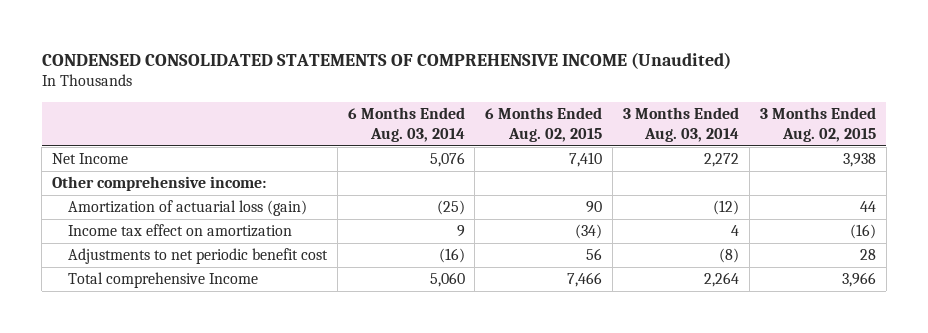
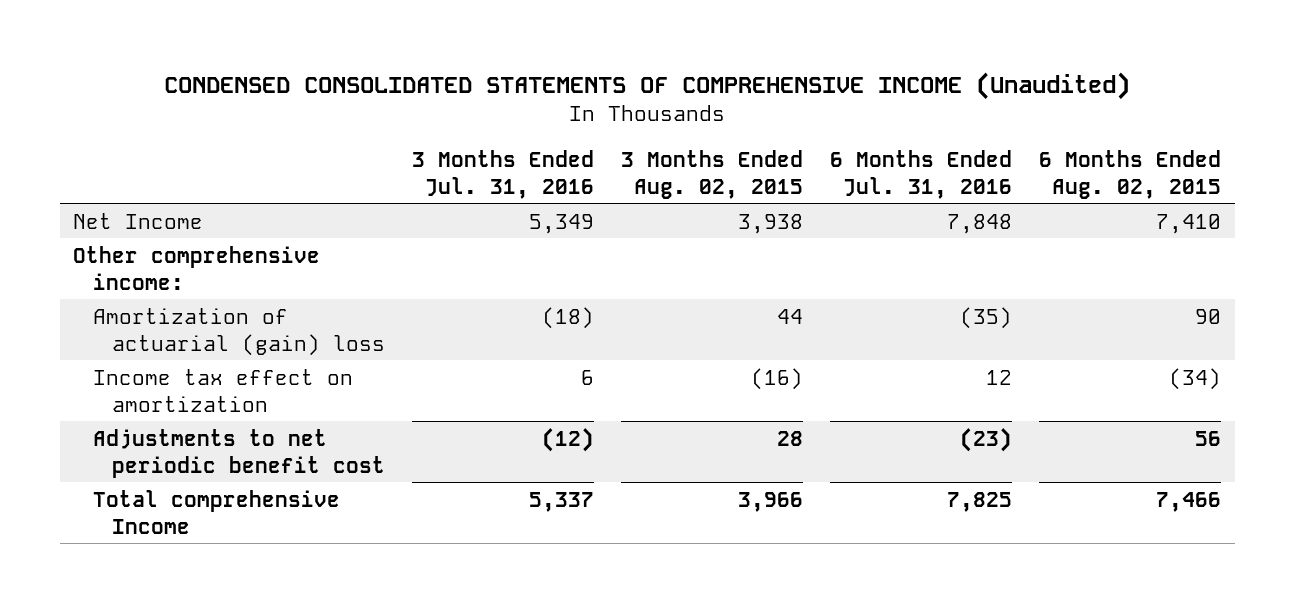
[347,107,465,143] 6 Months Ended Aug. 03, 2014 -> none
[623,107,740,143] 3 Months Ended Aug. 03, 2014 -> none
none -> [412,149,595,199] 3 Months Ended Jul. 31, 2016
none -> [830,149,1013,199] 6 Months Ended Jul. 31, 2016
[67,200,307,217] Amortization of actuarial loss (gain) -> [92,307,386,356] Amortization of actuarial (gain) loss

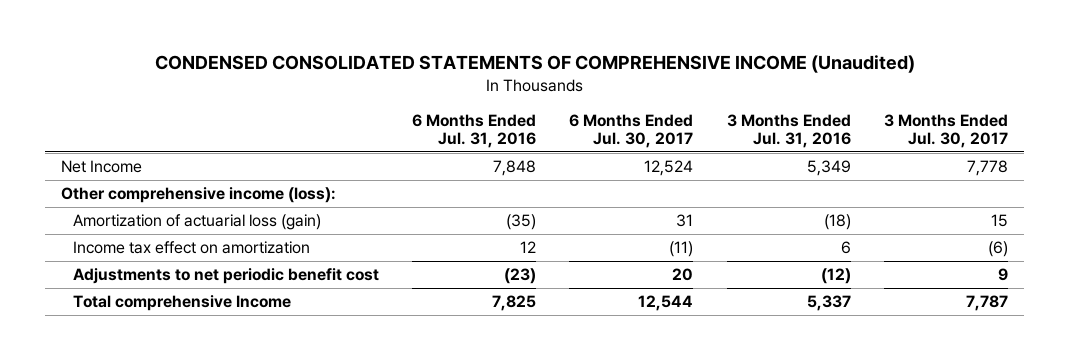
[621,149,804,199] 3 Months Ended Aug. 02, 2015 -> none
[1039,149,1222,199] 6 Months Ended Aug. 02, 2015 -> none
none -> [569,113,694,149] 6 Months Ended Jul. 30, 2017
none -> [883,113,1008,149] 3 Months Ended Jul. 30, 2017
[73,245,321,290] Other comprehensive income: -> [61,187,337,204] Other comprehensive income (loss):
[92,307,386,356] Amortization of actuarial (gain) loss -> [72,214,321,231] Amortization of actuarial loss (gain)

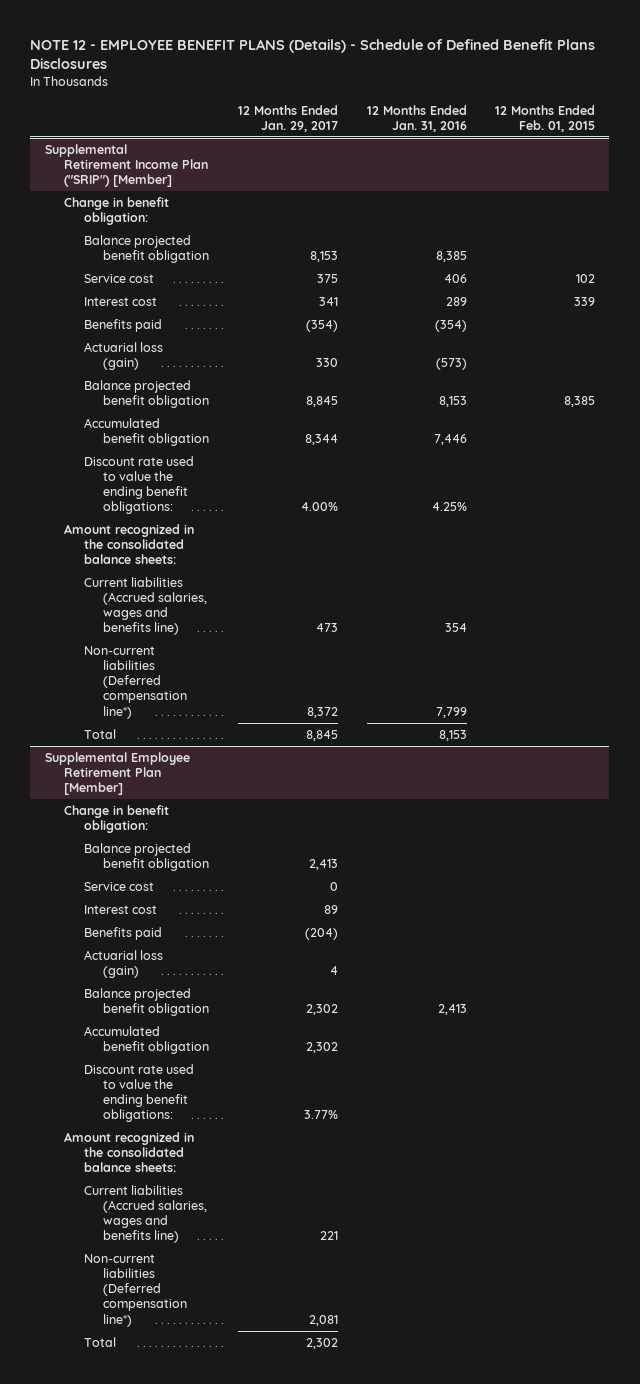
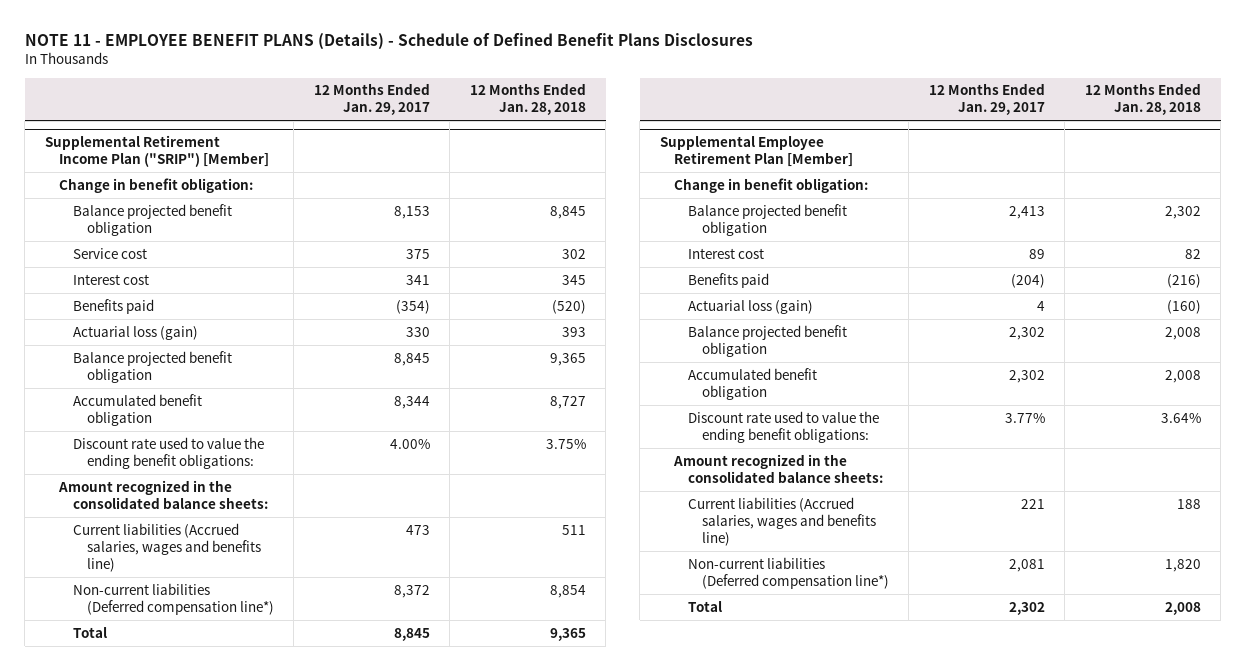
[30,38,596,70] NOTE 12 - EMPLOYEE BENEFIT PLANS (Details) - Schedule of Defined Benefit Plans Disclosures -> [24,32,753,50] NOTE 11 - EMPLOYEE BENEFIT PLANS (Details) - Schedule of Defined Benefit Plans Disclosures
[366,104,467,132] 12 Months Ended Jan. 31, 2016 -> none
[495,104,596,132] 12 Months Ended Feb. 01, 2015 -> none
none -> [469,83,586,116] 12 Months Ended Jan. 28, 2018
[83,881,154,891] Service cost -> none

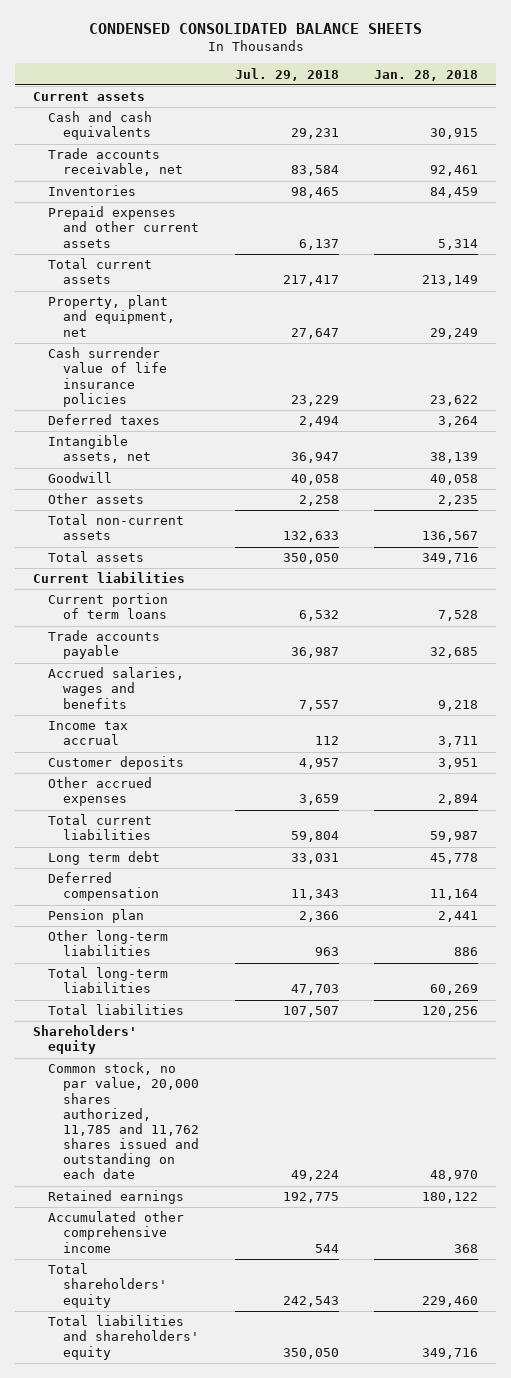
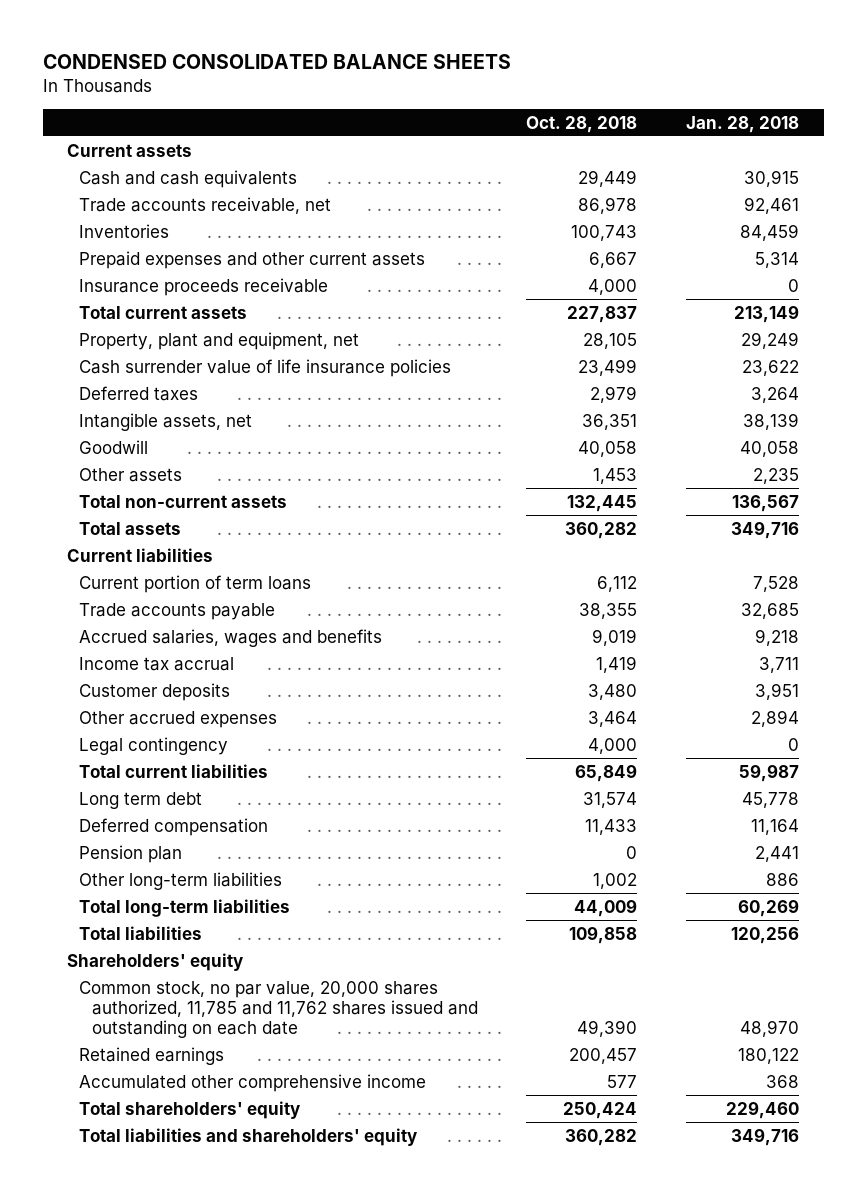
[234,67,339,81] Jul. 29, 2018 -> none
none -> [526,115,638,133] Oct. 28, 2018
none -> [79,277,329,296] Insurance proceeds receivable
none -> [79,736,229,755] Legal contingency

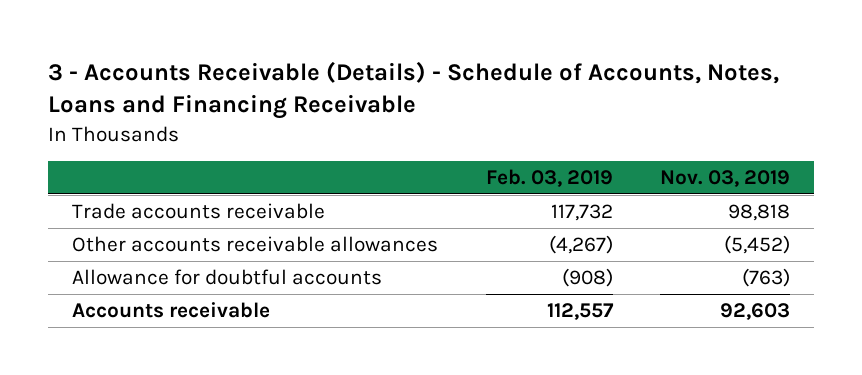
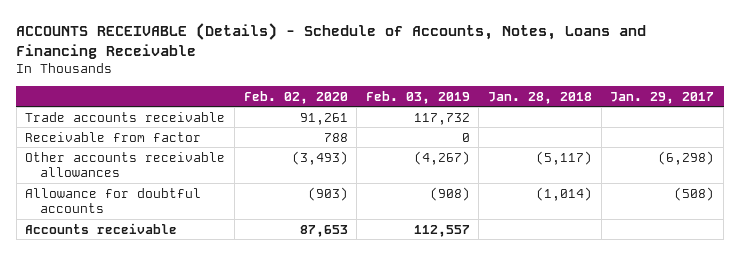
[47,61,779,120] 3 - Accounts Receivable (Details) - Schedule of Accounts, Notes, Loans and Financing Receivable -> [16,23,647,59] ACCOUNTS RECEIVABLE (Details) - Schedule of Accounts, Notes, Loans and Financing Receivable
[660,170,791,188] Nov. 03, 2019 -> none
none -> [243,90,348,104] Feb. 02, 2020
none -> [488,91,593,104] Jan. 28, 2018
none -> [610,91,715,104] Jan. 29, 2017
none -> [25,131,202,142] Receivable from factor

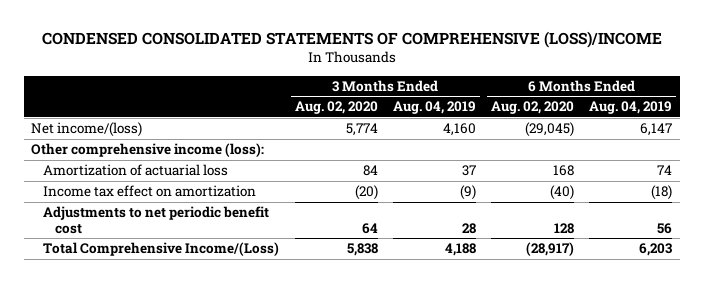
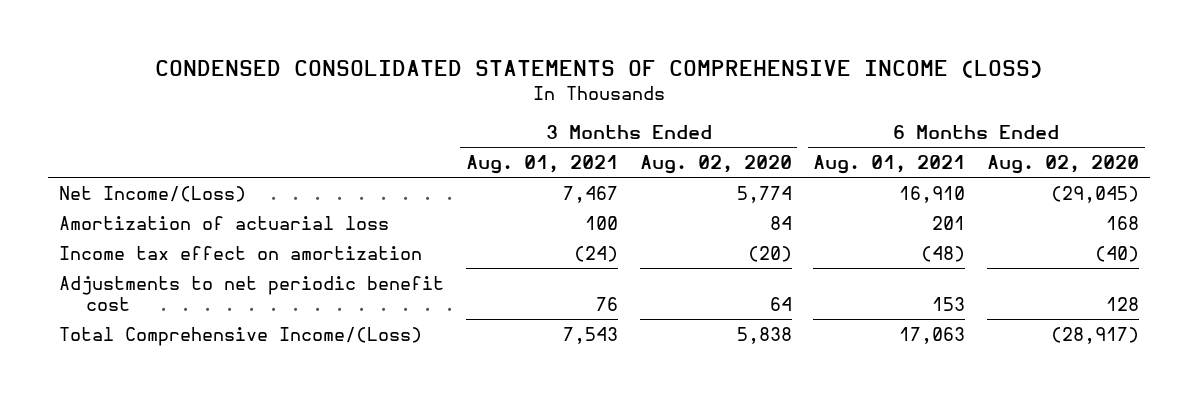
[41,31,662,49] CONDENSED CONSOLIDATED STATEMENTS OF COMPREHENSIVE (LOSS)/INCOME -> [155,59,1044,78] CONDENSED CONSOLIDATED STATEMENTS OF COMPREHENSIVE INCOME (LOSS)
[392,101,476,115] Aug. 04, 2019 -> none
[589,101,673,115] Aug. 04, 2019 -> none
none -> [465,155,618,175] Aug. 01, 2021
none -> [813,155,966,175] Aug. 01, 2021
[31,143,265,158] Other comprehensive income (loss): -> none
[31,122,143,138] Net income/(loss) -> [58,185,246,202] Net Income/(Loss)

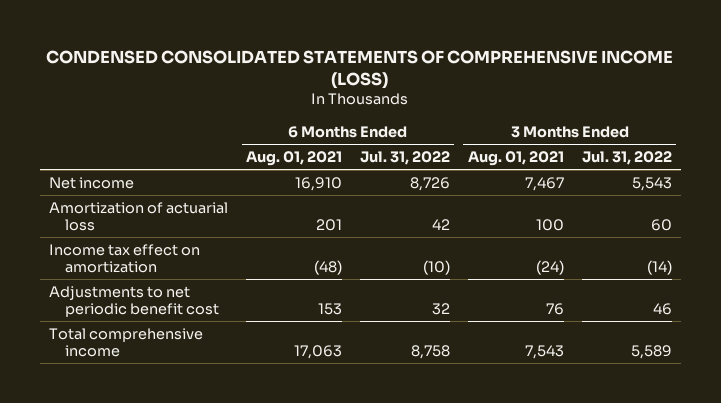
[639,155,792,175] Aug. 02, 2020 -> none
[987,155,1140,175] Aug. 02, 2020 -> none
none -> [359,150,450,165] Jul. 31, 2022
none -> [581,150,672,165] Jul. 31, 2022
[58,185,246,202] Net Income/(Loss) -> [49,176,135,189] Net income
[58,326,422,346] Total Comprehensive Income/(Loss) -> [49,327,204,357] Total comprehensive income

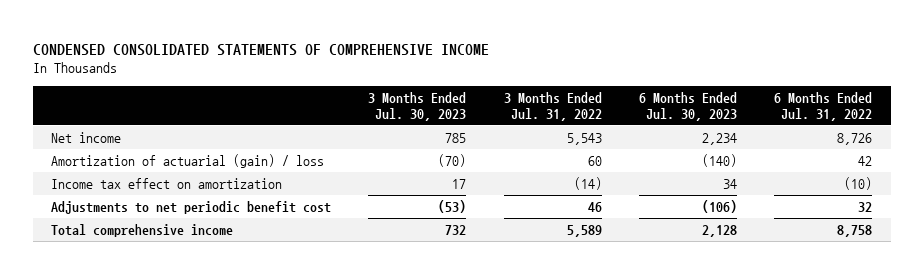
[46,49,674,89] CONDENSED CONSOLIDATED STATEMENTS OF COMPREHENSIVE INCOME (LOSS) -> [32,43,489,56] CONDENSED CONSOLIDATED STATEMENTS OF COMPREHENSIVE INCOME
[246,150,343,166] Aug. 01, 2021 -> none
[467,150,564,166] Aug. 01, 2021 -> none
none -> [368,91,467,121] 3 Months Ended Jul. 30, 2023
none -> [638,91,737,121] 6 Months Ended Jul. 30, 2023
[49,201,229,231] Amortization of actuarial loss -> [51,153,325,168] Amortization of actuarial (gain) / loss

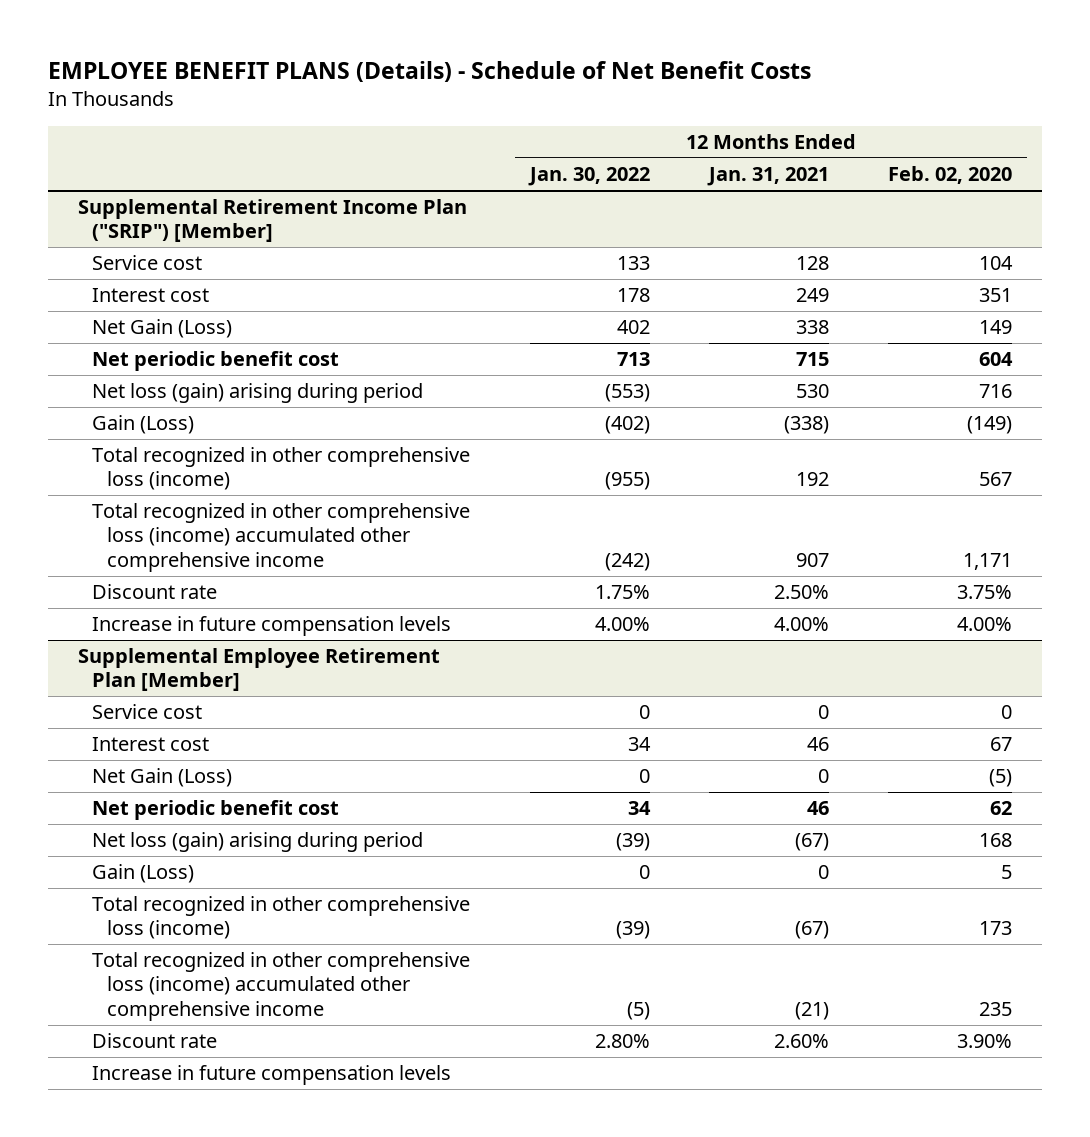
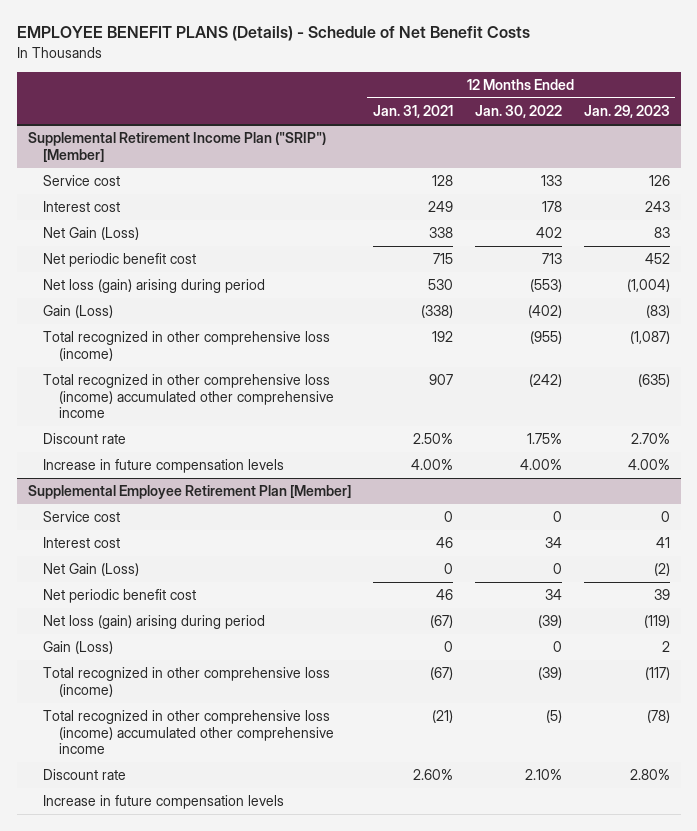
[888,166,1013,185] Feb. 02, 2020 -> none
none -> [583,105,670,119] Jan. 29, 2023
[594,1034,650,1049] 2.80% -> [524,769,562,781] 2.10%

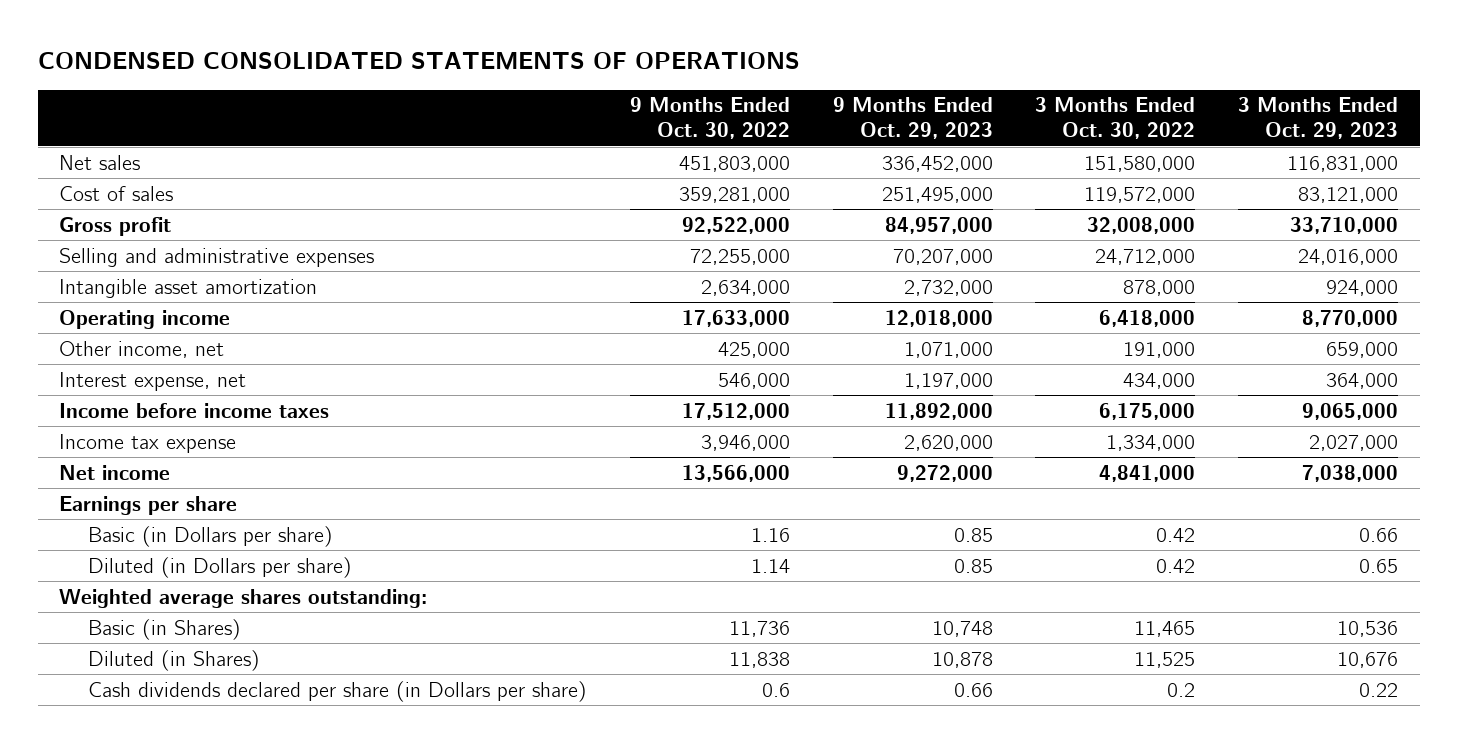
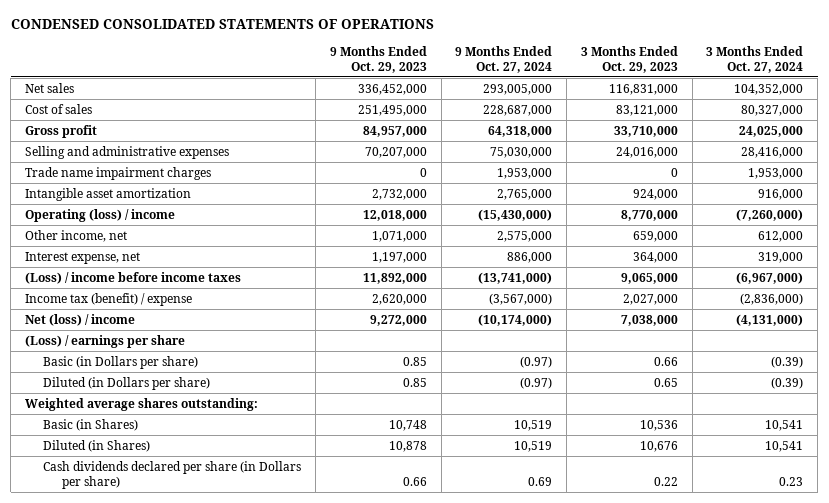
[629,97,790,140] 9 Months Ended Oct. 30, 2022 -> none
[1035,97,1196,140] 3 Months Ended Oct. 30, 2022 -> none
none -> [455,45,553,73] 9 Months Ended Oct. 27, 2024
none -> [706,45,804,73] 3 Months Ended Oct. 27, 2024
none -> [25,166,212,180] Trade name impairment charges
[59,309,231,329] Operating income -> [25,208,176,222] Operating (loss) / income
[59,402,330,418] Income before income taxes -> [25,271,242,284] (Loss) / income before income taxes
[59,433,237,453] Income tax expense -> [25,292,193,306] Income tax (benefit) / expense
[59,464,171,480] Net income -> [25,313,136,326] Net (loss) / income
[59,495,238,515] Earnings per share -> [25,334,186,348] (Loss) / earnings per share

